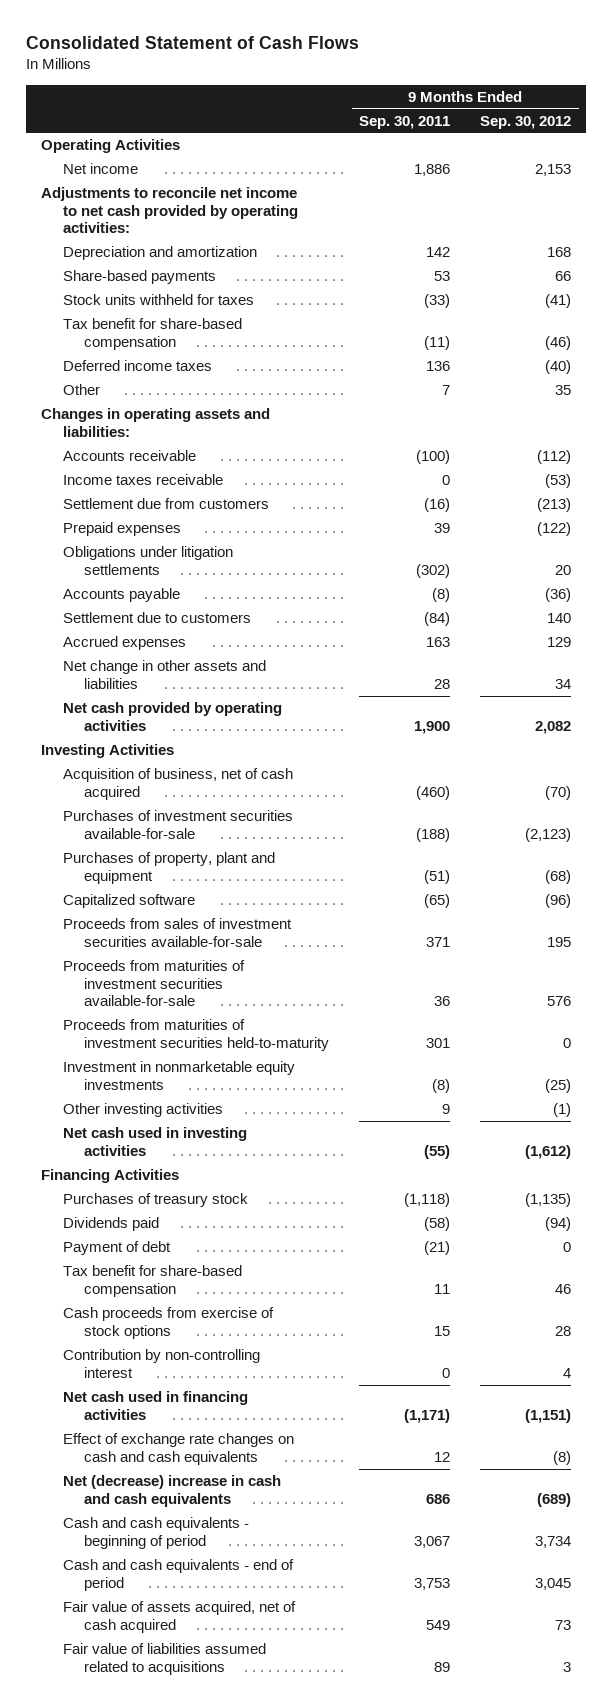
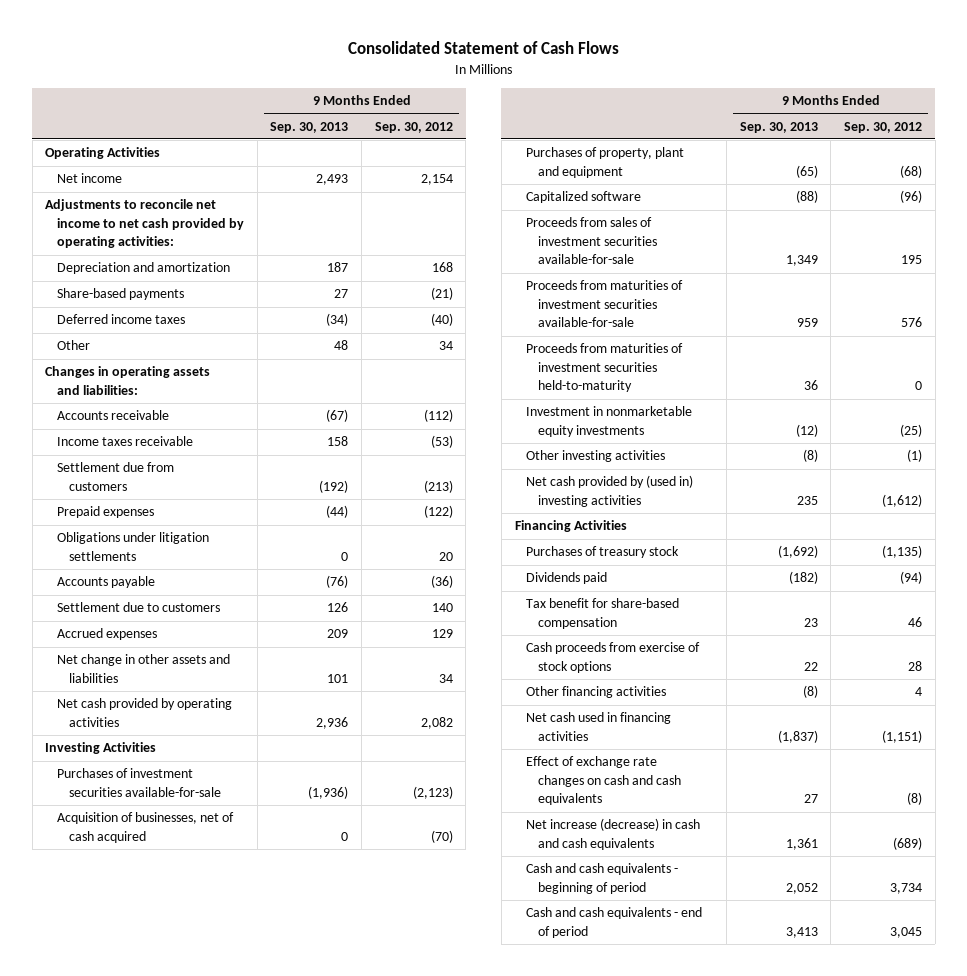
[359,115,451,129] Sep. 30, 2011 -> none
none -> [270,121,349,133] Sep. 30, 2013
[535,164,572,177] 2,153 -> [420,174,453,186] 2,154
[62,294,254,306] Stock units withheld for taxes -> none
[62,318,242,350] Tax benefit for share-based compensation -> none
[555,271,572,282] 66 -> [430,287,453,301] (21)
[555,385,572,396] 35 -> [438,341,453,351] 34
[62,768,293,800] Acquisition of business, net of cash acquired -> none
none -> [57,812,235,843] Acquisition of businesses, net of cash acquired
[62,1127,247,1156] Net cash used in investing activities -> [526,475,694,507] Net cash provided by (used in) investing activities
[62,1241,171,1256] Payment of debt -> none
[62,1349,260,1378] Contribution by non-controlling interest -> none
none -> [526,686,667,699] Other financing activities
[62,1475,281,1507] Net (decrease) increase in cash and cash equivalents -> [526,818,701,850] Net increase (decrease) in cash and cash equivalents
[62,1601,296,1633] Fair value of assets acquired, net of cash acquired -> none
[62,1643,266,1675] Fair value of liabilities assumed related to acquisitions -> none

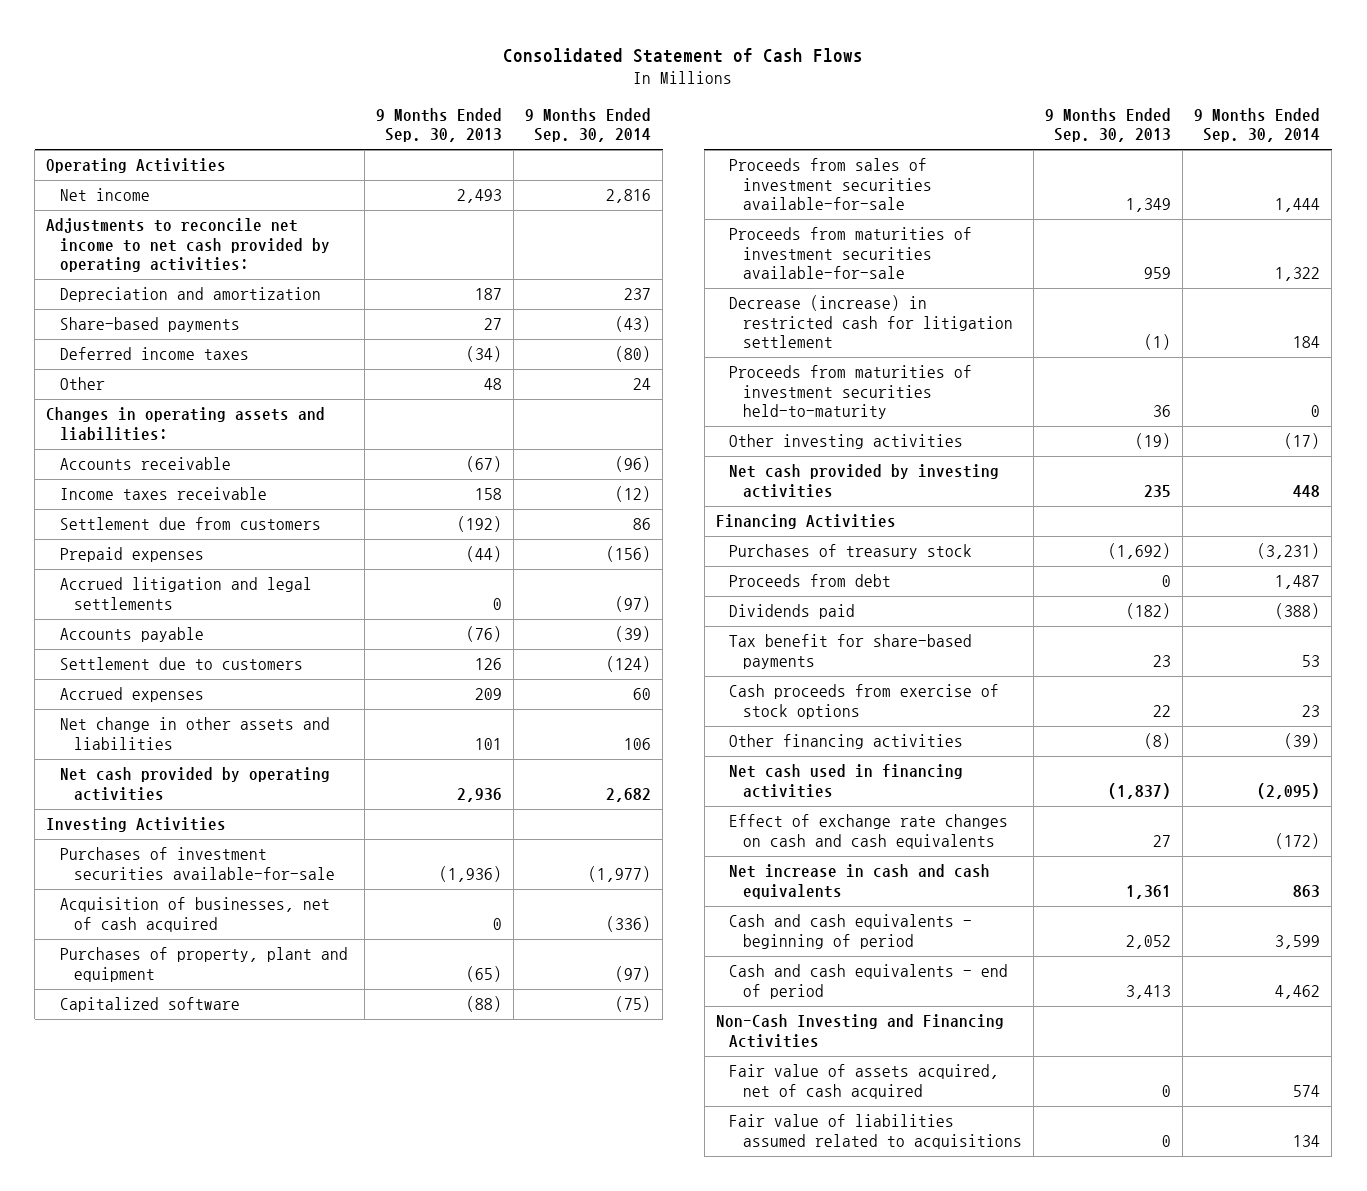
[374,121,453,133] Sep. 30, 2012 -> none
none -> [525,107,652,143] 9 Months Ended Sep. 30, 2014
[57,532,210,561] Obligations under litigation settlements -> [60,577,313,610] Accrued litigation and legal settlements
none -> [729,295,1013,349] Decrease (increase) in restricted cash for litigation settlement
[526,406,693,437] Investment in nonmarketable equity investments -> none
[802,449,818,463] (8) -> [1135,433,1172,450] (19)
[526,475,694,507] Net cash provided by (used in) investing activities -> [729,464,1000,498] Net cash provided by investing activities
none -> [729,574,892,588] Proceeds from debt
[526,598,680,629] Tax benefit for share-based compensation -> [729,634,973,669] Tax benefit for share-based payments
[526,818,701,850] Net increase (decrease) in cash and cash equivalents -> [729,864,991,899] Net increase in cash and cash equivalents
none -> [715,1014,1004,1048] Non-Cash Investing and Financing Activities
none -> [729,1064,1000,1099] Fair value of assets acquired, net of cash acquired
none -> [729,1114,1022,1149] Fair value of liabilities assumed related to acquisitions

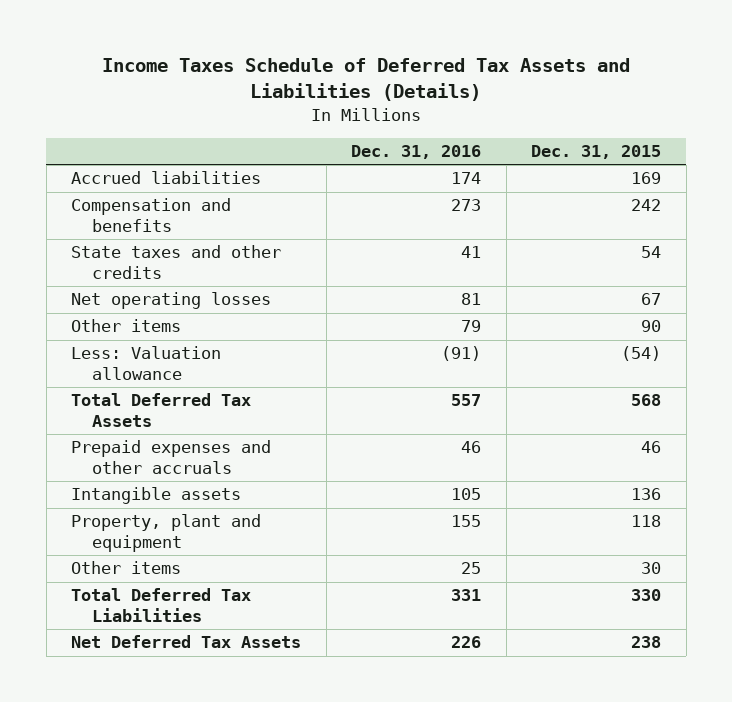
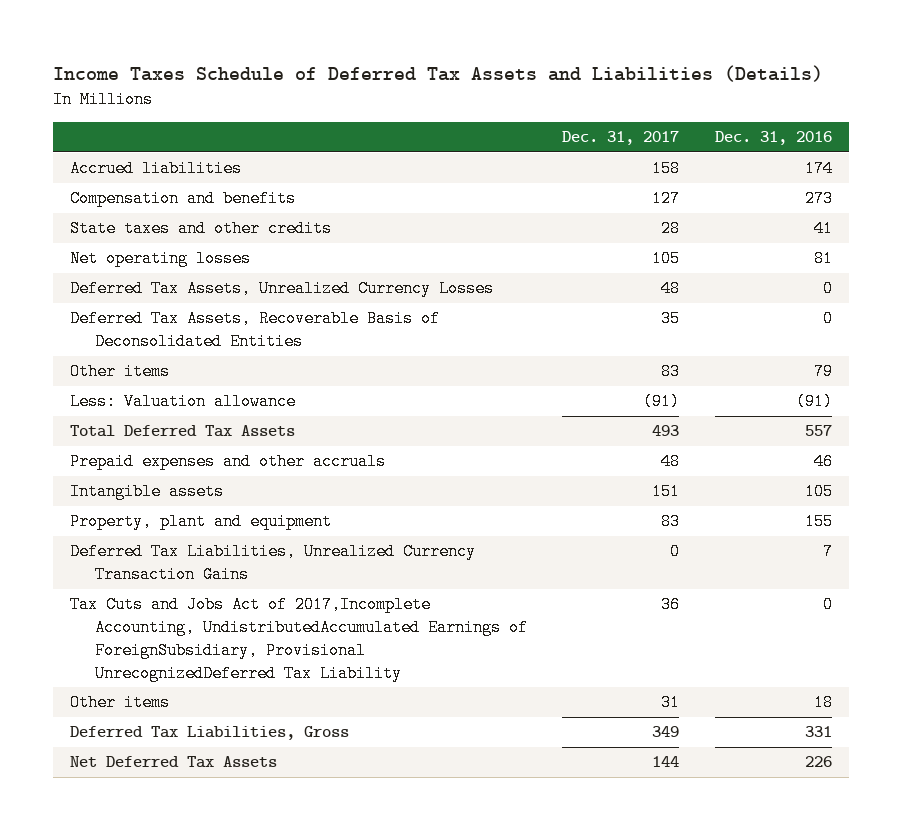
[531,145,662,160] Dec. 31, 2015 -> none
none -> [562,131,680,146] Dec. 31, 2017
none -> [70,280,495,298] Deferred Tax Assets, Unrealized Currency Losses
none -> [70,310,441,351] Deferred Tax Assets, Recoverable Basis of Deconsolidated Entities
none -> [70,543,477,584] Deferred Tax Liabilities, Unrealized Currency Transaction Gains
none -> [70,596,529,682] Tax Cuts and Jobs Act of 2017,Incomplete Accounting, UndistributedAccumulated Earnings of ForeignSubsidiary, Provisional UnrecognizedDeferred Tax Liability
[461,562,482,575] 25 -> [813,694,833,712] 18
[71,588,252,622] Total Deferred Tax Liabilities -> [70,726,350,741] Deferred Tax Liabilities, Gross

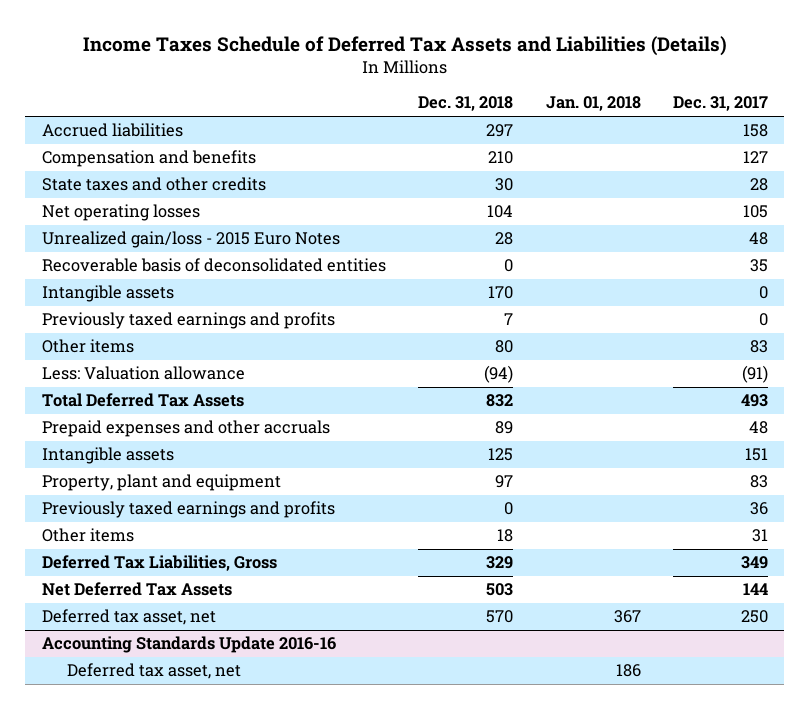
[714,131,832,146] Dec. 31, 2016 -> none
none -> [418,96,514,112] Dec. 31, 2018
none -> [545,96,641,112] Jan. 01, 2018
[70,280,495,298] Deferred Tax Assets, Unrealized Currency Losses -> [41,231,340,249] Unrealized gain/loss - 2015 Euro Notes
[70,310,441,351] Deferred Tax Assets, Recoverable Basis of Deconsolidated Entities -> [41,258,386,273] Recoverable basis of deconsolidated entities
none -> [41,285,174,303] Intangible assets
none -> [41,312,335,330] Previously taxed earnings and profits
[70,543,477,584] Deferred Tax Liabilities, Unrealized Currency Transaction Gains -> none
[70,596,529,682] Tax Cuts and Jobs Act of 2017,Incomplete Accounting, UndistributedAccumulated Earnings of ForeignSubsidiary, Provisional UnrecognizedDeferred Tax Liability -> [41,501,335,519] Previously taxed earnings and profits
none -> [41,609,216,626] Deferred tax asset, net
none -> [41,636,336,654] Accounting Standards Update 2016-16
none -> [67,663,242,680] Deferred tax asset, net

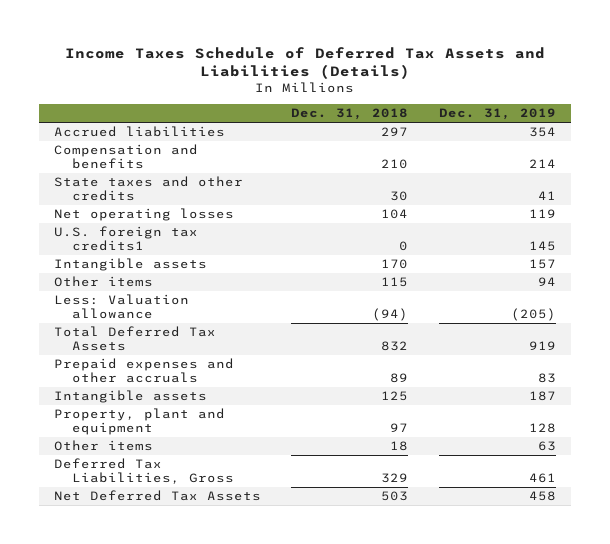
[545,96,641,112] Jan. 01, 2018 -> none
[672,96,768,112] Dec. 31, 2017 -> none
none -> [438,108,556,121] Dec. 31, 2019
[41,231,340,249] Unrealized gain/loss - 2015 Euro Notes -> none
[41,258,386,273] Recoverable basis of deconsolidated entities -> none
none -> [54,226,199,252] U.S. foreign tax credits1
[41,312,335,330] Previously taxed earnings and profits -> none
[495,340,514,354] 80 -> [381,277,409,288] 115
[41,501,335,519] Previously taxed earnings and profits -> none
[41,609,216,626] Deferred tax asset, net -> none
[41,636,336,654] Accounting Standards Update 2016-16 -> none
[67,663,242,680] Deferred tax asset, net -> none

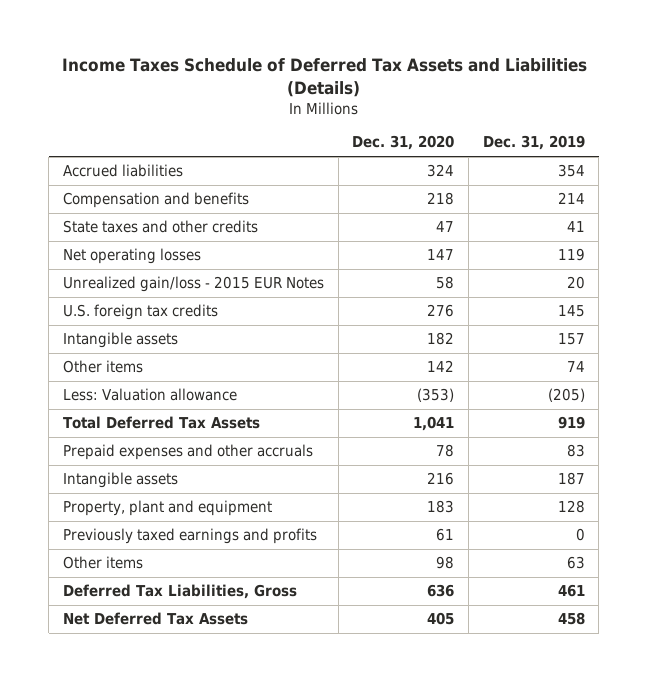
[291,108,409,121] Dec. 31, 2018 -> none
none -> [352,135,455,151] Dec. 31, 2020
none -> [62,276,324,293] Unrealized gain/loss - 2015 EUR Notes
[54,226,199,252] U.S. foreign tax credits1 -> [62,304,218,321] U.S. foreign tax credits
[537,277,556,287] 94 -> [566,361,585,373] 74
none -> [62,528,317,545] Previously taxed earnings and profits

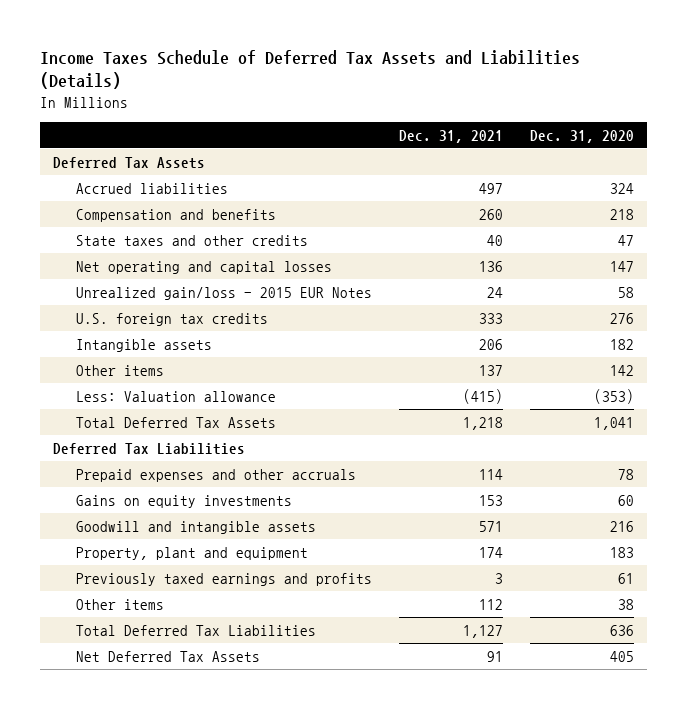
[482,135,585,151] Dec. 31, 2019 -> none
none -> [398,129,503,143] Dec. 31, 2021
none -> [53,156,206,169] Deferred Tax Assets
[62,248,201,265] Net operating losses -> [75,260,332,274] Net operating and capital losses
none -> [53,442,246,455] Deferred Tax Liabilities
none -> [75,494,292,508] Gains on equity investments
[62,472,178,489] Intangible assets -> [75,520,316,534] Goodwill and intangible assets
[436,556,455,570] 98 -> [617,598,634,610] 38
[62,584,297,600] Deferred Tax Liabilities, Gross -> [75,624,316,636] Total Deferred Tax Liabilities

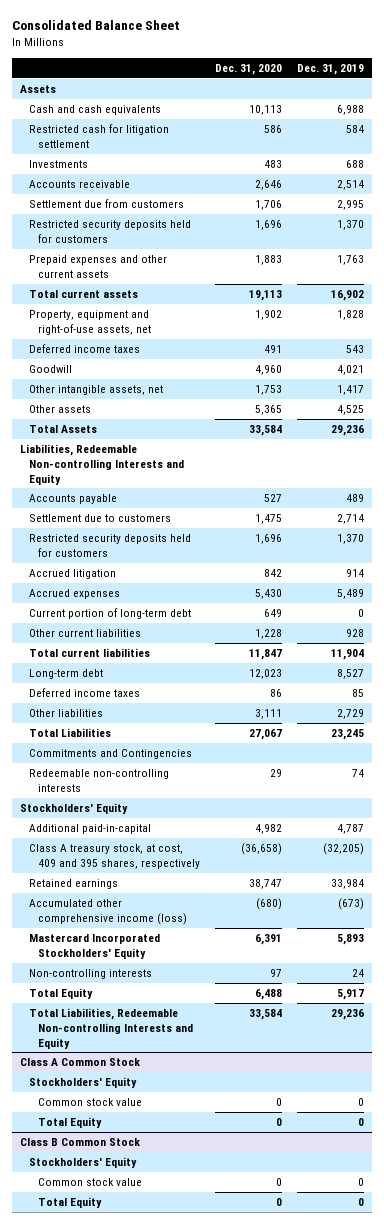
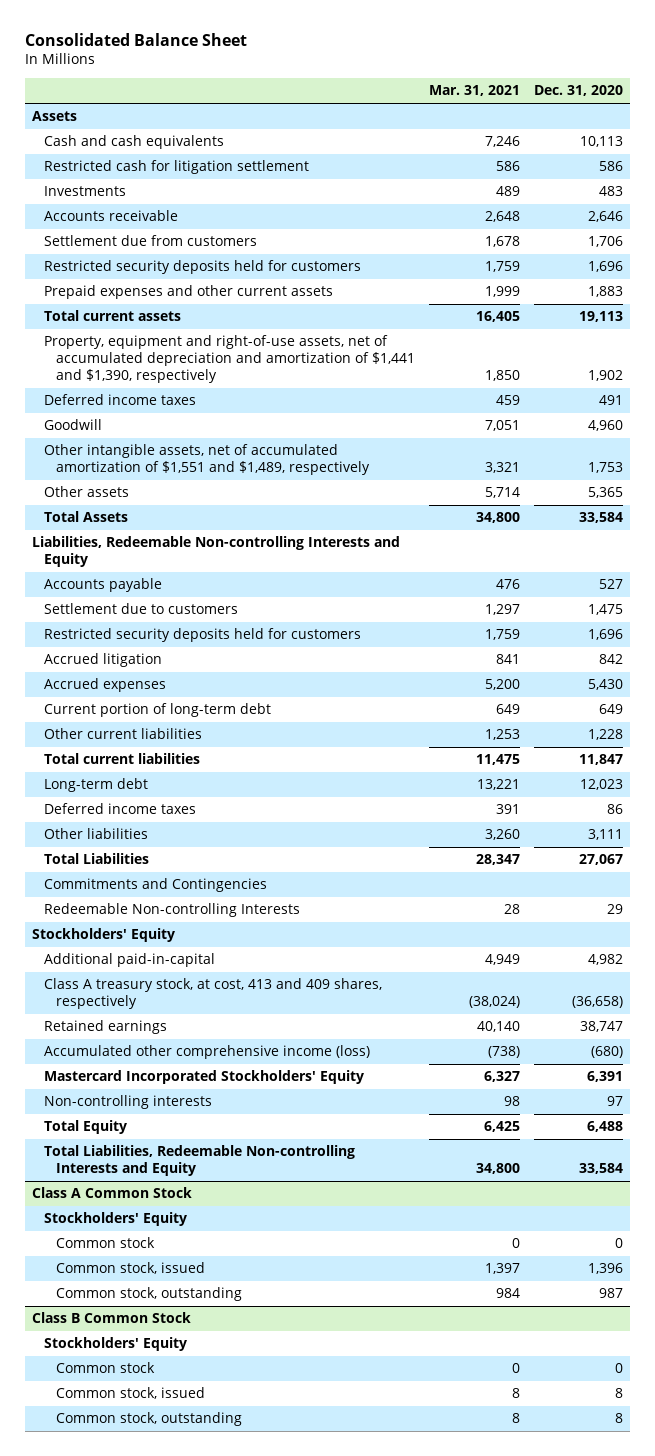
[297,63,365,75] Dec. 31, 2019 -> none
none -> [428,85,520,97] Mar. 31, 2021
[28,310,151,335] Property, equipment and right-of-use assets, net -> [43,335,415,383] Property, equipment and right-of-use assets, net of accumulated depreciation and amortization of $1,441 and $1,390, respectively
[28,385,163,396] Other intangible assets, net -> [43,444,370,476] Other intangible assets, net of accumulated amortization of $1,551 and $1,489, respectively
[28,769,169,792] Redeemable non-controlling interests -> [43,903,300,918] Redeemable Non-controlling Interests
[28,844,200,869] Class A treasury stock, at cost, 409 and 395 shares, respectively -> [43,978,382,1010] Class A treasury stock, at cost, 413 and 409 shares, respectively
[37,1117,102,1129] Total Equity -> none
[37,1098,142,1107] Common stock value -> [55,1237,155,1249] Common stock
none -> [55,1262,205,1275] Common stock, issued
none -> [55,1287,242,1302] Common stock, outstanding
[37,1197,102,1209] Total Equity -> none
[37,1178,142,1187] Common stock value -> [55,1362,155,1374] Common stock
none -> [55,1387,205,1400] Common stock, issued
none -> [55,1412,242,1427] Common stock, outstanding

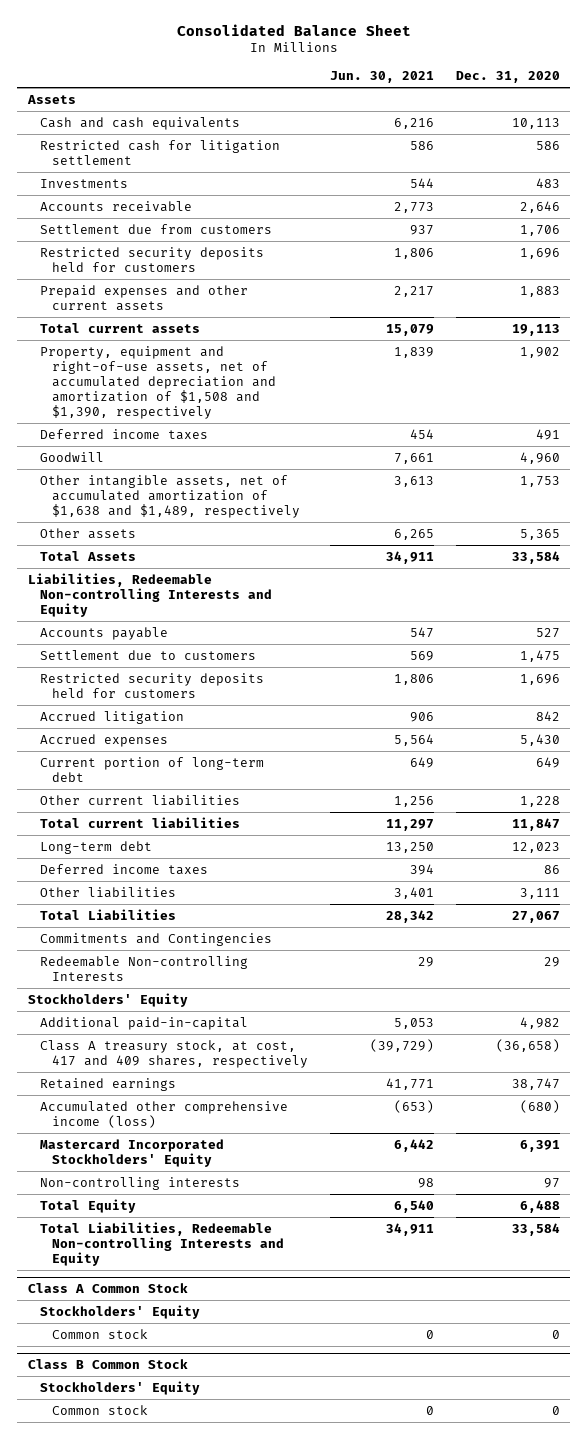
[428,85,520,97] Mar. 31, 2021 -> none
none -> [329,71,434,84] Jun. 30, 2021
[43,335,415,383] Property, equipment and right-of-use assets, net of accumulated depreciation and amortization of $1,441 and $1,390, respectively -> [39,345,277,420] Property, equipment and right-of-use assets, net of accumulated depreciation and amortization of $1,508 and $1,390, respectively
[43,444,370,476] Other intangible assets, net of accumulated amortization of $1,551 and $1,489, respectively -> [39,474,301,518] Other intangible assets, net of accumulated amortization of $1,638 and $1,489, respectively
[43,978,382,1010] Class A treasury stock, at cost, 413 and 409 shares, respectively -> [39,1039,309,1068] Class A treasury stock, at cost, 417 and 409 shares, respectively
[55,1262,205,1275] Common stock, issued -> none
[55,1287,242,1302] Common stock, outstanding -> none
[55,1387,205,1400] Common stock, issued -> none
[55,1412,242,1427] Common stock, outstanding -> none

